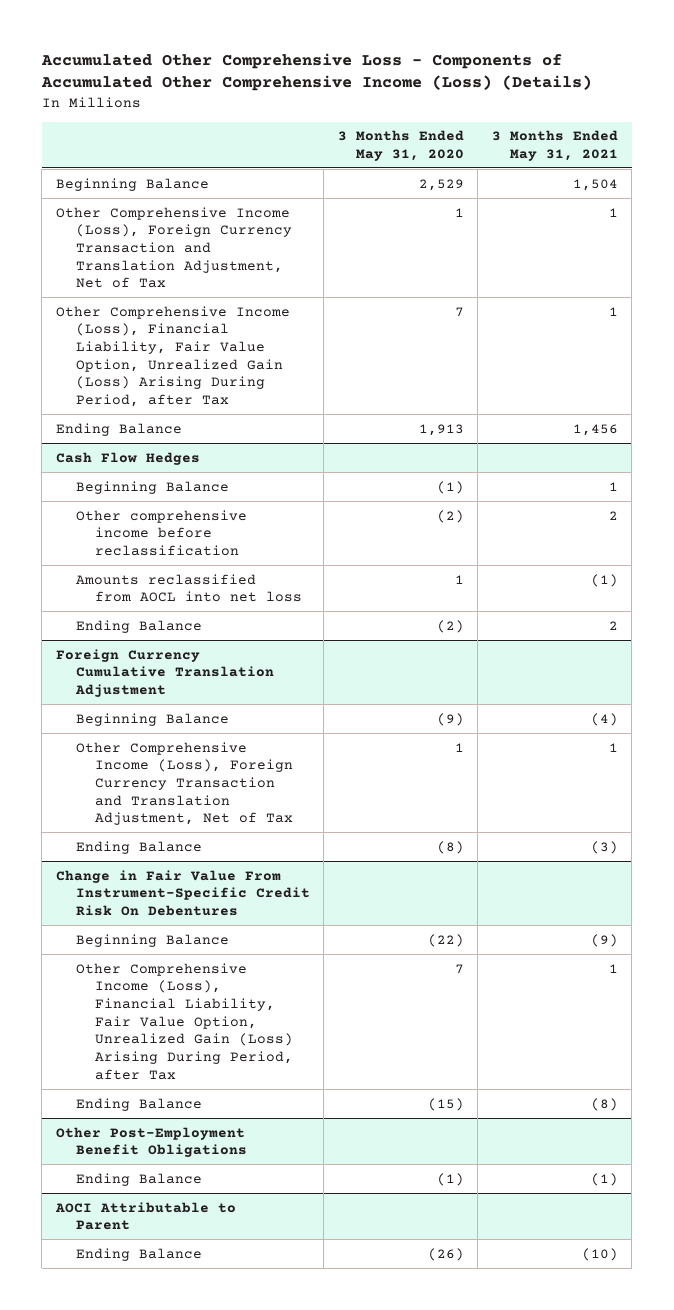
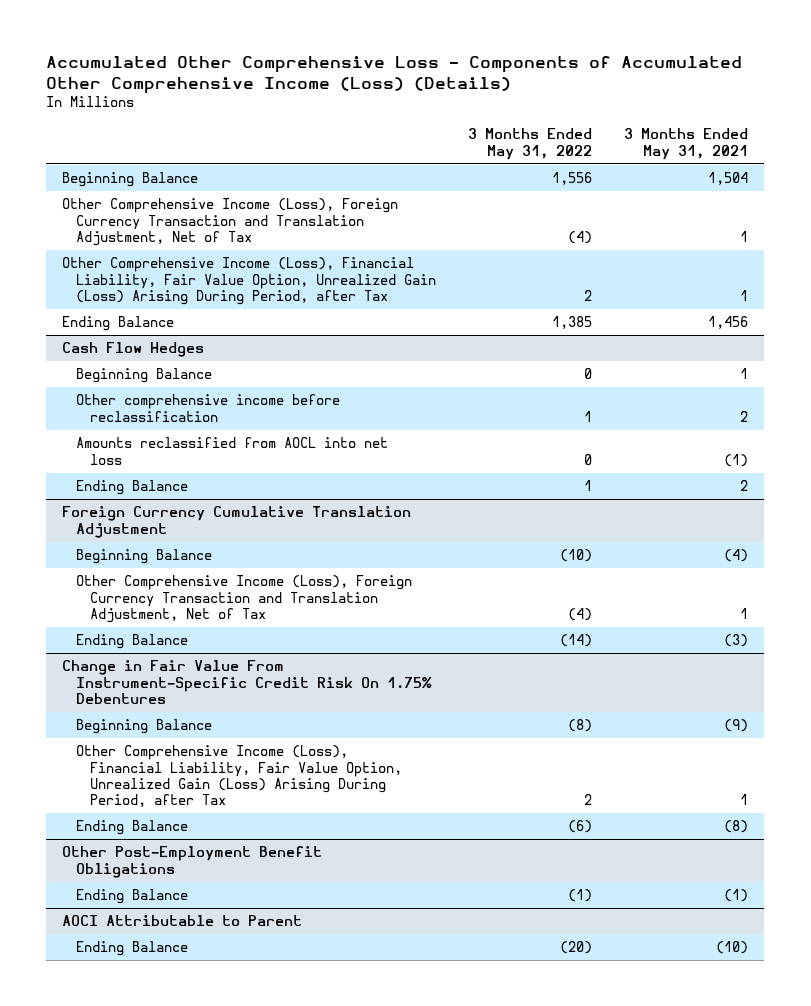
[337,130,464,161] 3 Months Ended May 31, 2020 -> none
none -> [468,128,593,160] 3 Months Ended May 31, 2022
[55,869,310,916] Change in Fair Value From Instrument-Specific Credit Risk On Debentures -> [62,660,433,705] Change in Fair Value From Instrument-Specific Credit Risk On 1.75% Debentures

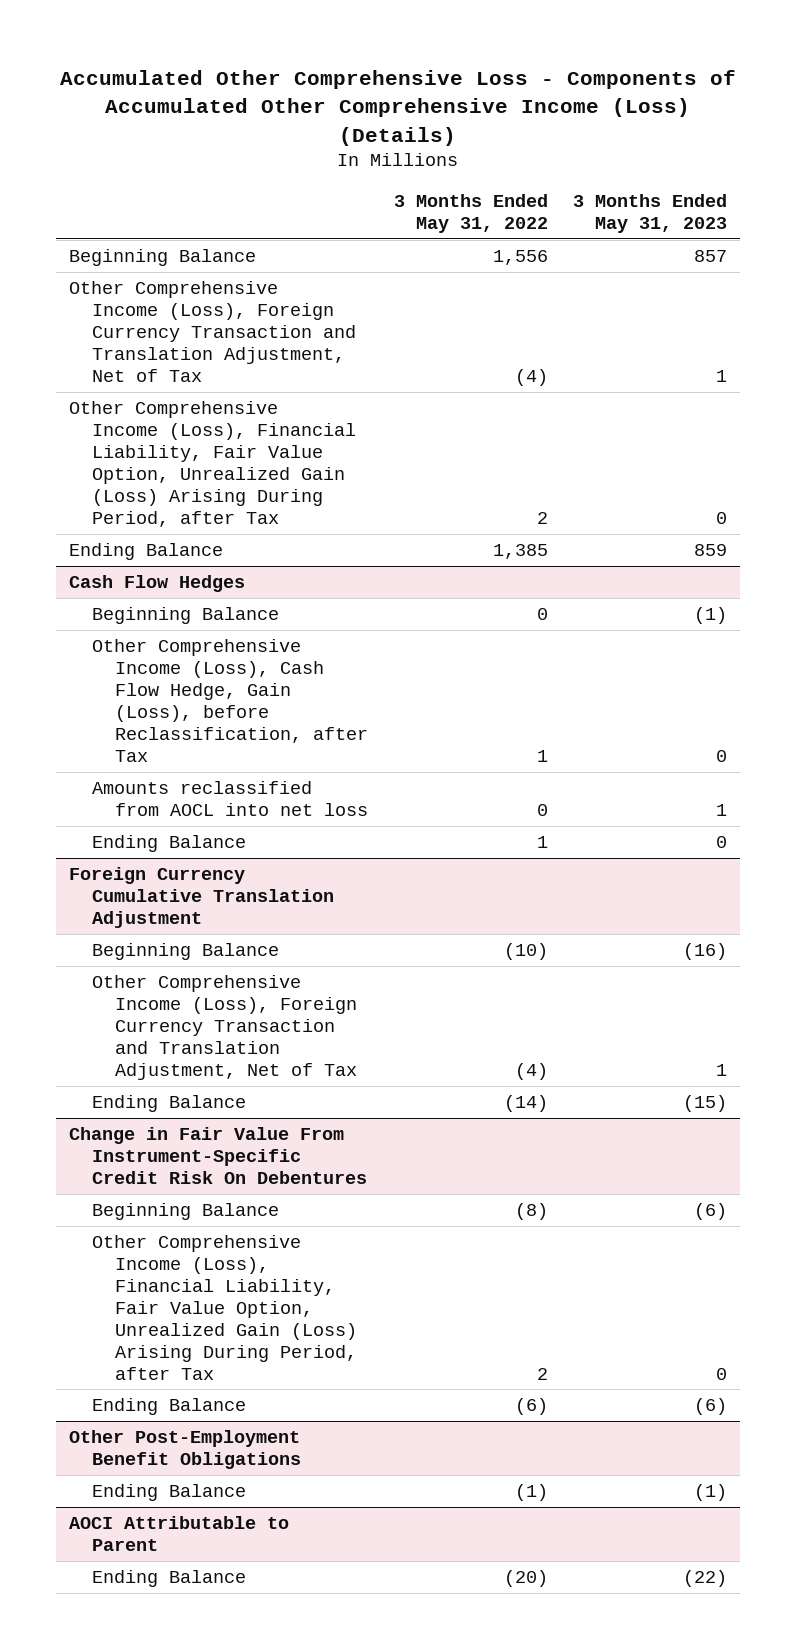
[624,128,749,160] 3 Months Ended May 31, 2021 -> none
none -> [572,193,727,233] 3 Months Ended May 31, 2023
[76,394,341,422] Other comprehensive income before reclassification -> none
none -> [92,638,369,762] Other Comprehensive Income (Loss), Cash Flow Hedge, Gain (Loss), before Reclassification, after Tax
[62,660,433,705] Change in Fair Value From Instrument-Specific Credit Risk On 1.75% Debentures -> [68,1126,368,1184] Change in Fair Value From Instrument-Specific Credit Risk On Debentures

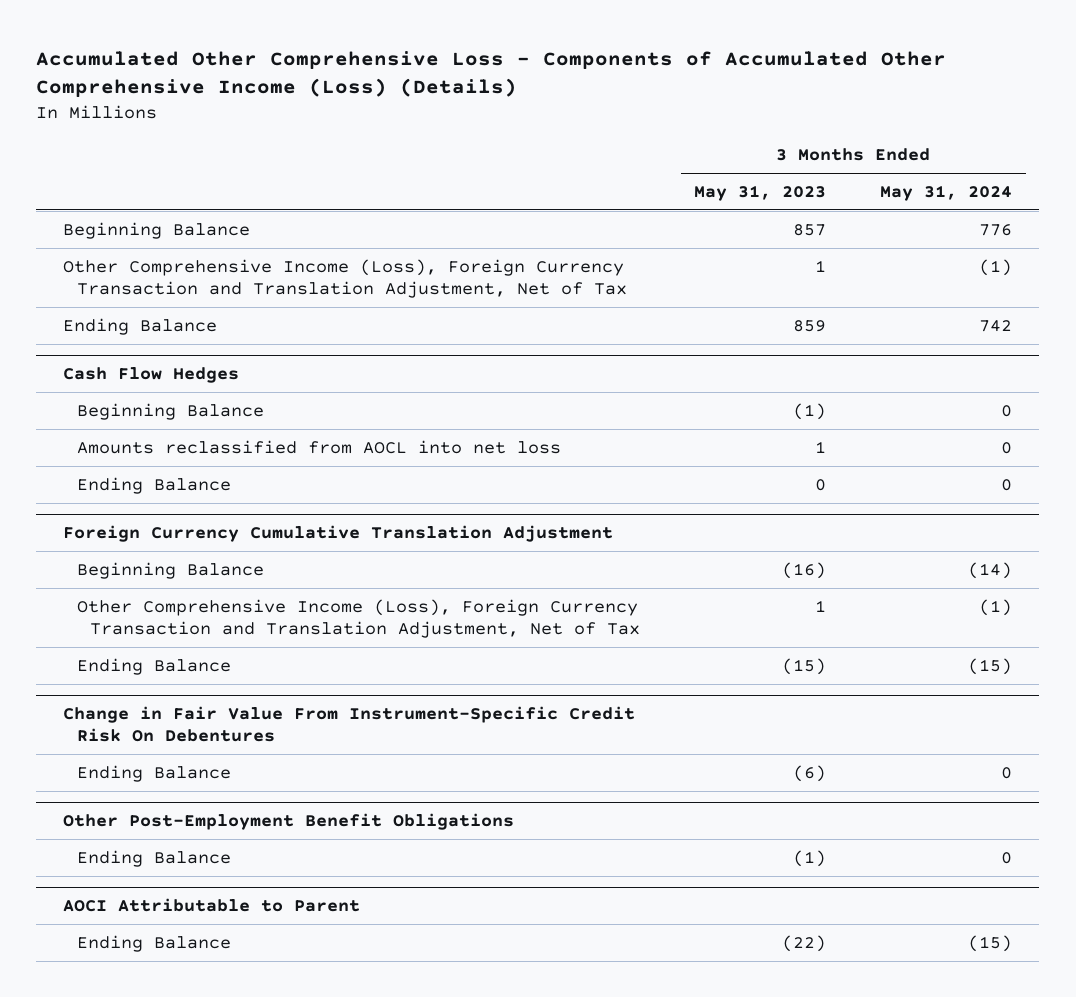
[393,193,548,233] 3 Months Ended May 31, 2022 -> none
none -> [880,184,1013,201] May 31, 2024
[68,400,357,527] Other Comprehensive Income (Loss), Financial Liability, Fair Value Option, Unrealized Gain (Loss) Arising During Period, after Tax -> none
[92,638,369,762] Other Comprehensive Income (Loss), Cash Flow Hedge, Gain (Loss), before Reclassification, after Tax -> none
[92,1202,280,1220] Beginning Balance -> none
[92,1234,358,1380] Other Comprehensive Income (Loss), Financial Liability, Fair Value Option, Unrealized Gain (Loss) Arising During Period, after Tax -> none

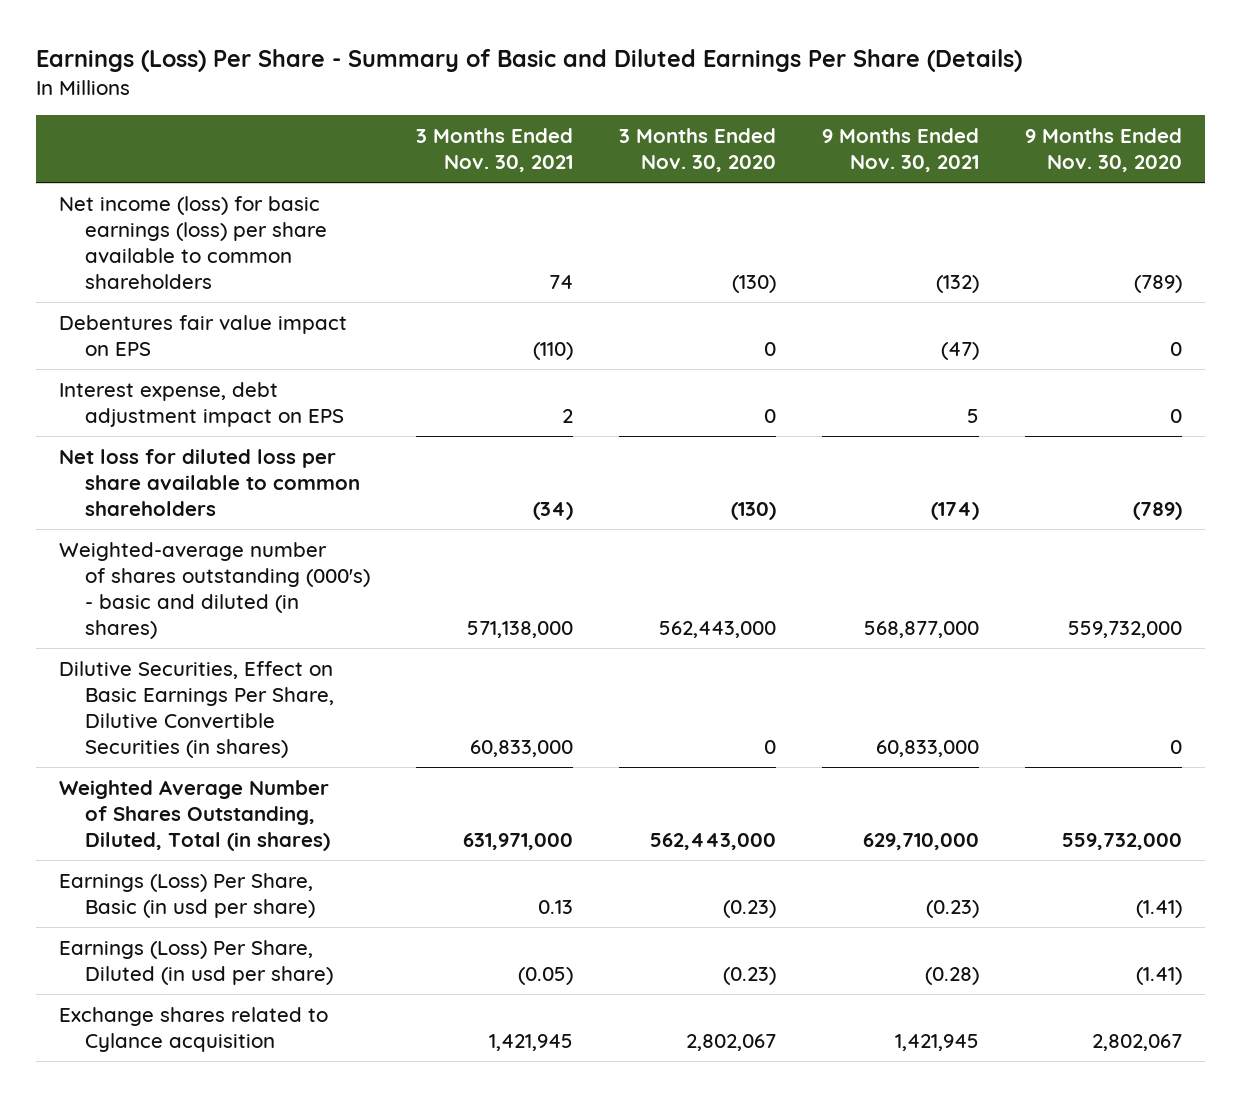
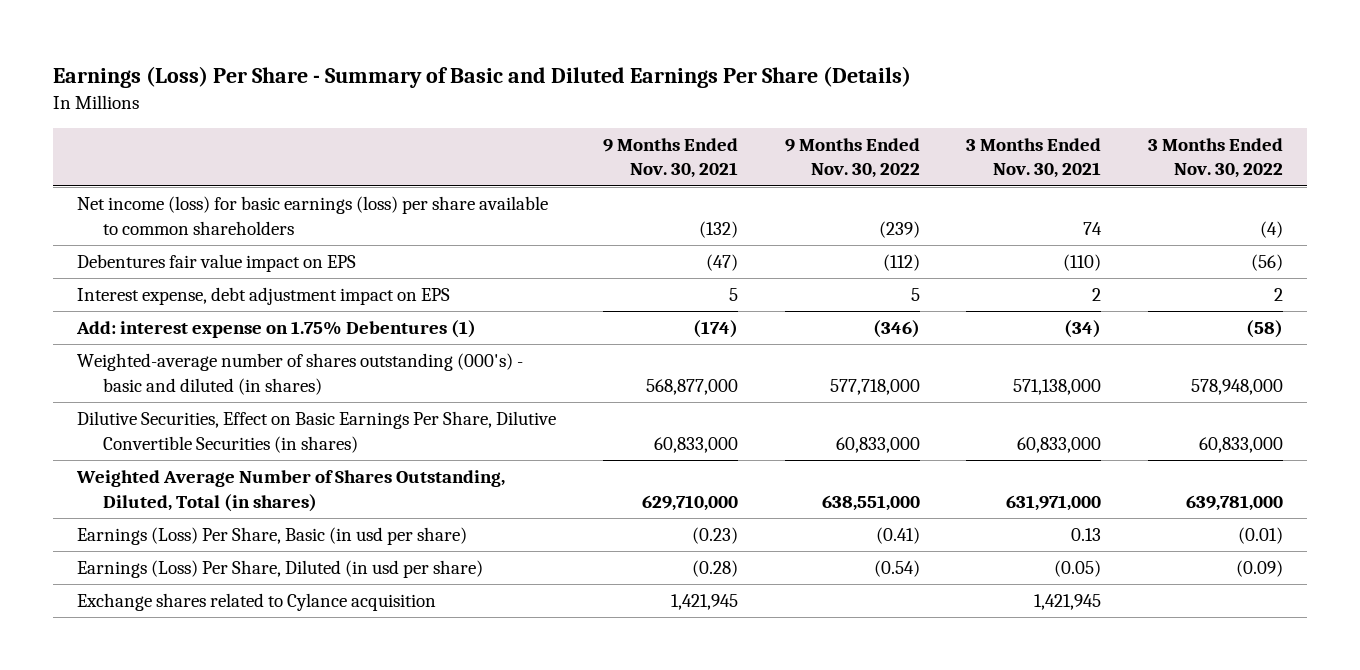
[618,127,776,172] 3 Months Ended Nov. 30, 2020 -> none
[1025,127,1183,172] 9 Months Ended Nov. 30, 2020 -> none
none -> [784,137,920,179] 9 Months Ended Nov. 30, 2022
none -> [1148,137,1284,179] 3 Months Ended Nov. 30, 2022
[59,448,360,516] Net loss for diluted loss per share available to common shareholders -> [75,320,476,339] Add: interest expense on 1.75% Debentures (1)

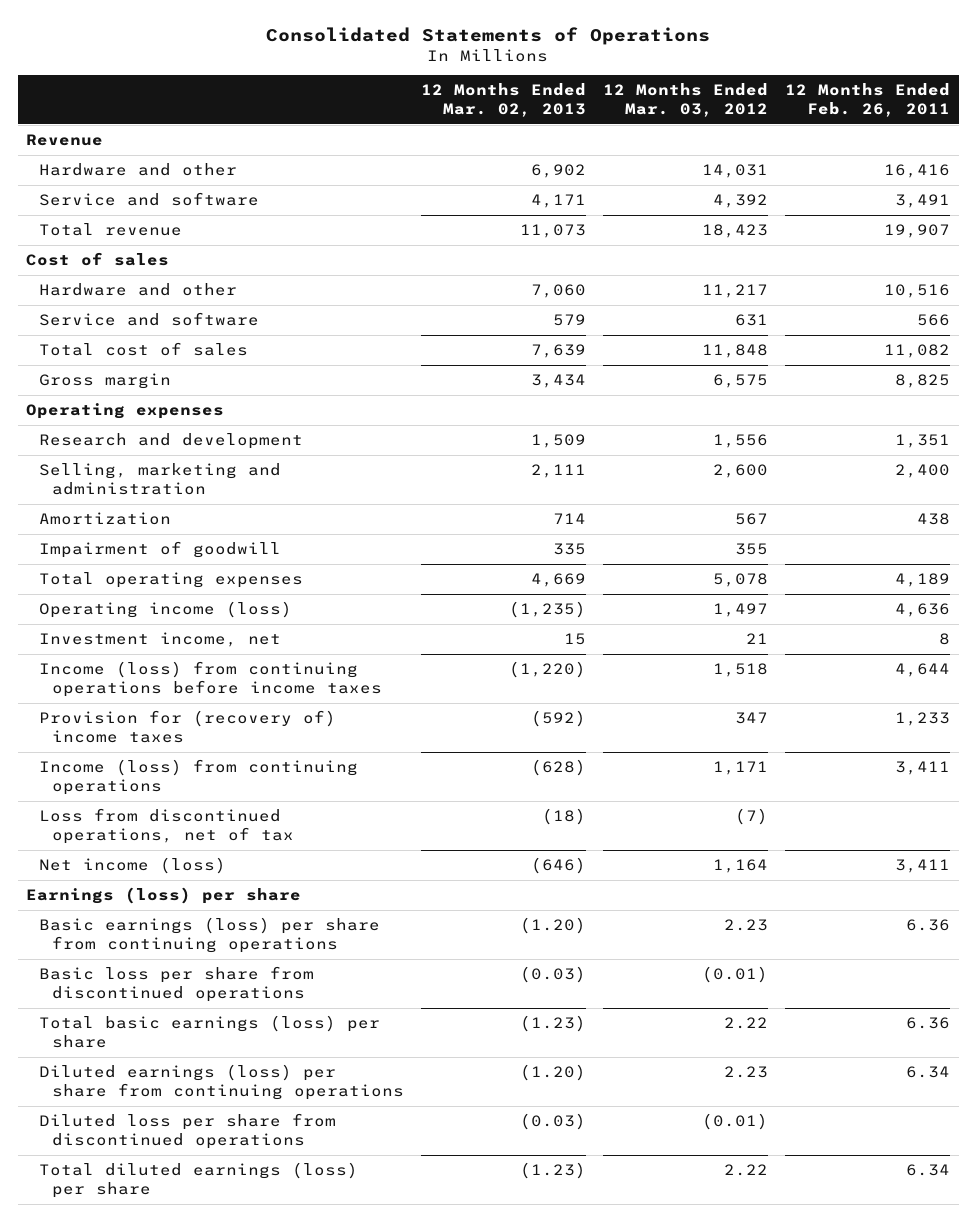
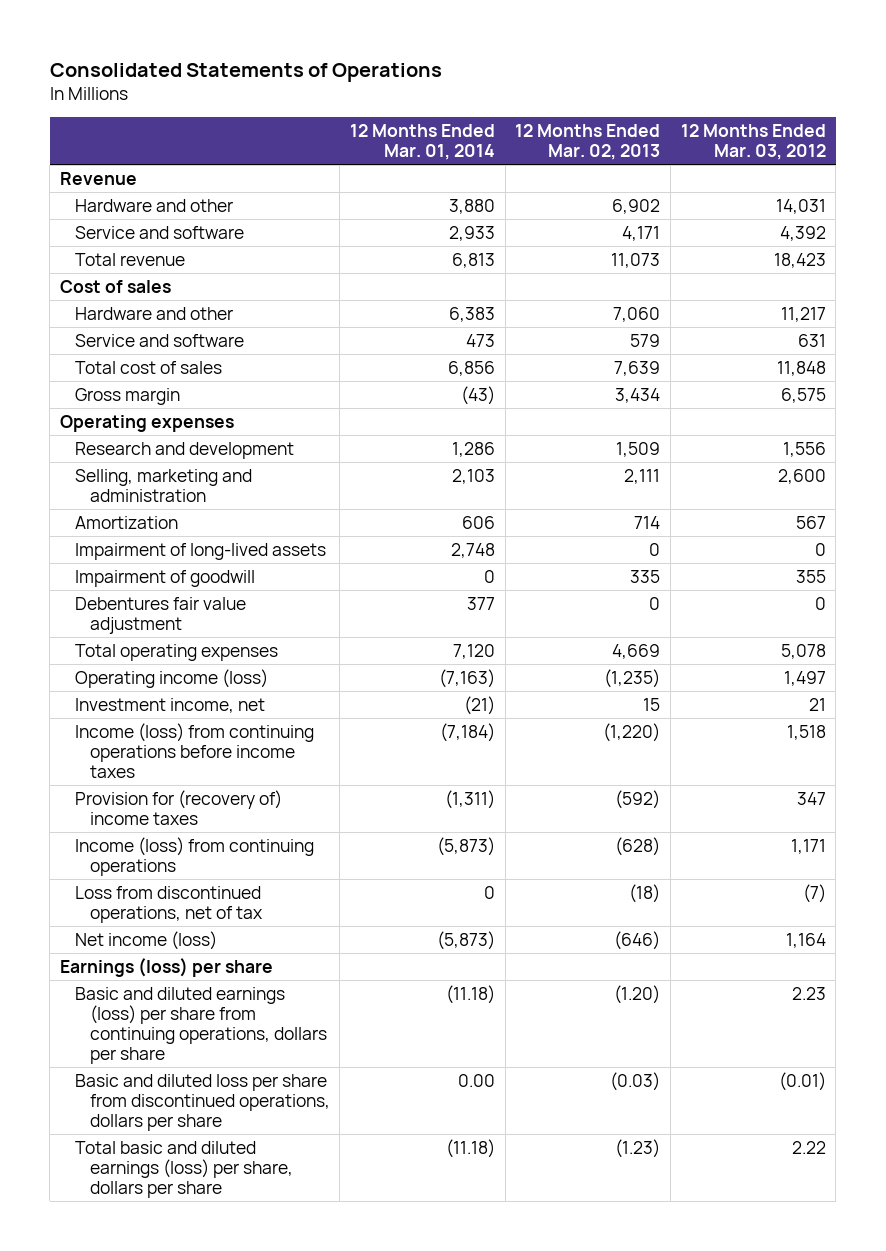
[785,83,951,118] 12 Months Ended Feb. 26, 2011 -> none
none -> [350,123,496,161] 12 Months Ended Mar. 01, 2014
none -> [74,542,326,560] Impairment of long-lived assets
none -> [74,596,246,634] Debentures fair value adjustment
[38,1063,404,1101] Diluted earnings (loss) per share from continuing operations -> none
[38,1112,336,1150] Diluted loss per share from discontinued operations -> none
[38,1161,358,1199] Total diluted earnings (loss) per share -> none
[38,916,380,954] Basic earnings (loss) per share from continuing operations -> [74,986,327,1064] Basic and diluted earnings (loss) per share from continuing operations, dollars per share
[38,965,314,1003] Basic loss per share from discontinued operations -> [74,1073,330,1131] Basic and diluted loss per share from discontinued operations, dollars per share
[38,1014,380,1049] Total basic earnings (loss) per share -> [74,1140,293,1198] Total basic and diluted earnings (loss) per share, dollars per share

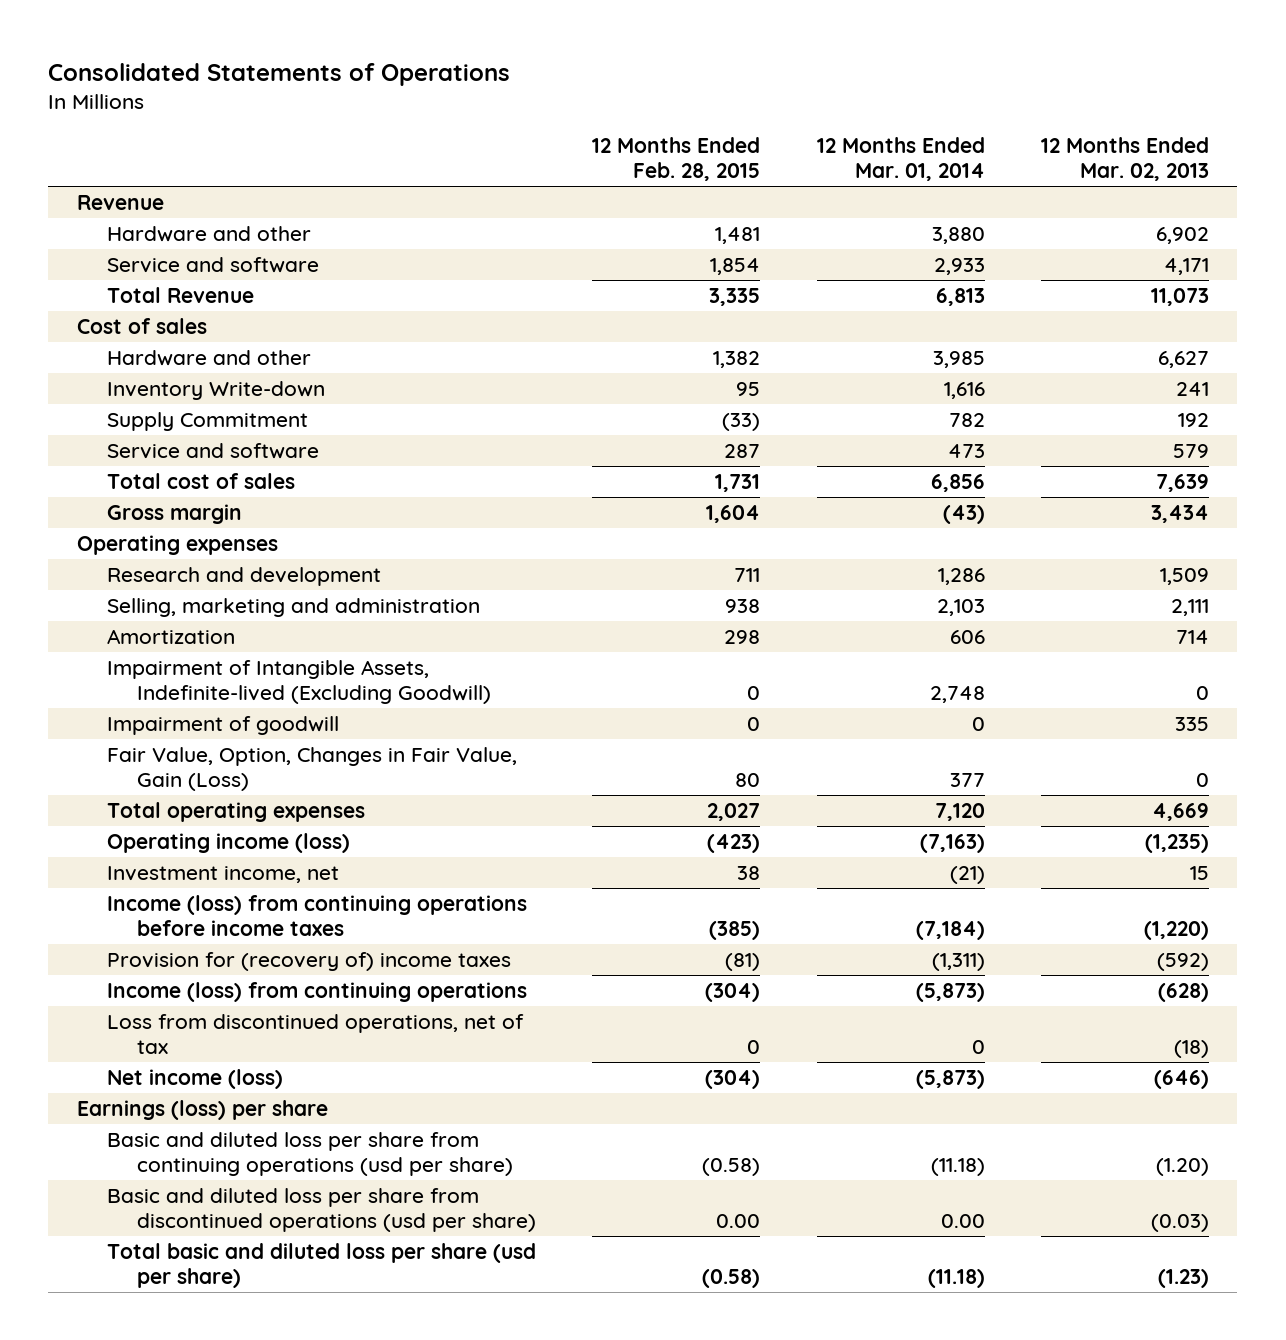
[680,123,826,161] 12 Months Ended Mar. 03, 2012 -> none
none -> [592,136,761,182] 12 Months Ended Feb. 28, 2015
[74,252,185,266] Total revenue -> [106,286,254,303] Total Revenue
[449,306,496,322] 6,383 -> [932,350,985,368] 3,985
[613,306,661,322] 7,060 -> [1158,350,1210,368] 6,627
none -> [106,380,325,400] Inventory Write-down
none -> [106,411,308,431] Supply Commitment
[74,542,326,560] Impairment of long-lived assets -> [106,659,491,705] Impairment of Intangible Assets, Indefinite-lived (Excluding Goodwill)
[74,596,246,634] Debentures fair value adjustment -> [106,746,517,792] Fair Value, Option, Changes in Fair Value, Gain (Loss)
[74,986,327,1064] Basic and diluted earnings (loss) per share from continuing operations, dollars per share -> [106,1131,513,1177] Basic and diluted loss per share from continuing operations (usd per share)
[74,1073,330,1131] Basic and diluted loss per share from discontinued operations, dollars per share -> [106,1187,536,1233] Basic and diluted loss per share from discontinued operations (usd per share)
[74,1140,293,1198] Total basic and diluted earnings (loss) per share, dollars per share -> [106,1242,536,1289] Total basic and diluted loss per share (usd per share)

